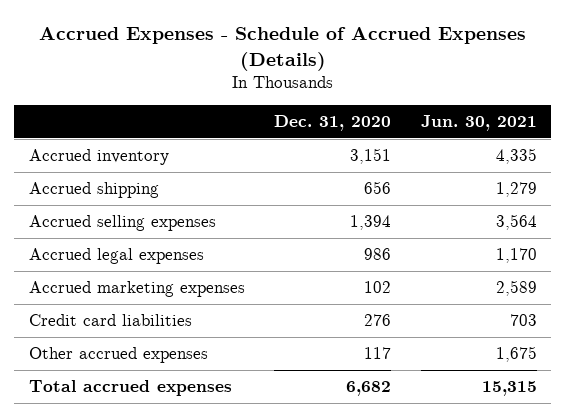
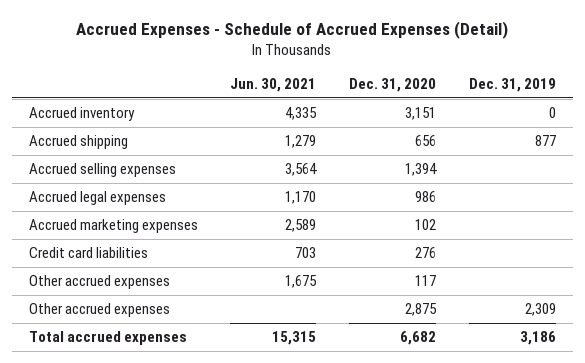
[38,27,526,71] Accrued Expenses - Schedule of Accrued Expenses (Details) -> [76,21,509,40] Accrued Expenses - Schedule of Accrued Expenses (Detail)
none -> [469,78,557,93] Dec. 31, 2019
none -> [28,303,170,318] Other accrued expenses

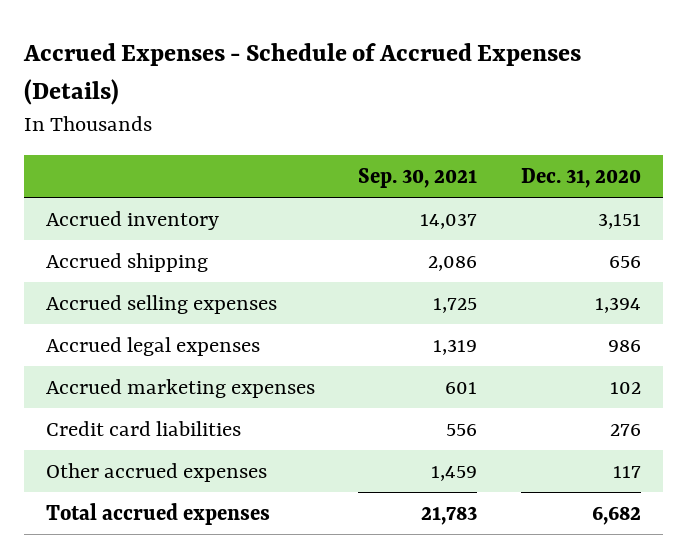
[76,21,509,40] Accrued Expenses - Schedule of Accrued Expenses (Detail) -> [23,43,582,105] Accrued Expenses - Schedule of Accrued Expenses (Details)
[230,78,317,93] Jun. 30, 2021 -> none
[469,78,557,93] Dec. 31, 2019 -> none
none -> [358,168,478,189] Sep. 30, 2021
[28,303,170,318] Other accrued expenses -> none

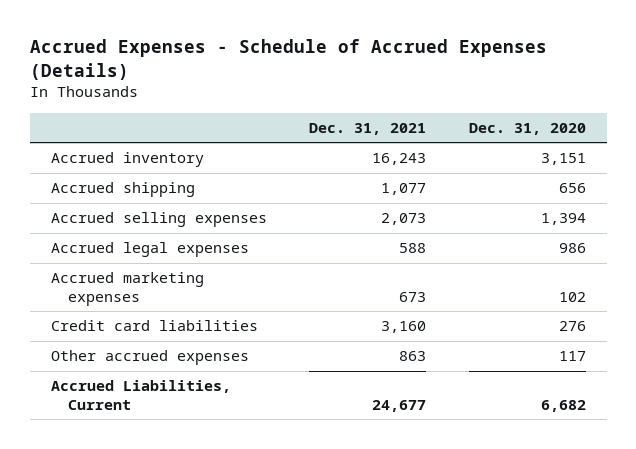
[358,168,478,189] Sep. 30, 2021 -> none
none -> [309,122,427,135] Dec. 31, 2021
[45,502,270,525] Total accrued expenses -> [50,380,231,410] Accrued Liabilities, Current

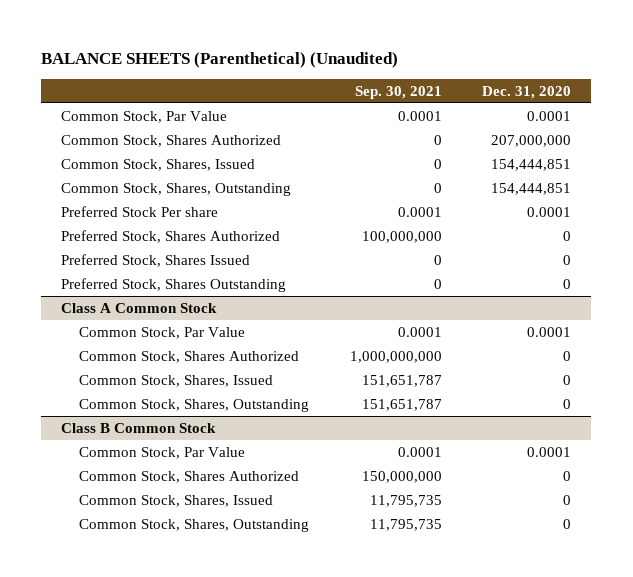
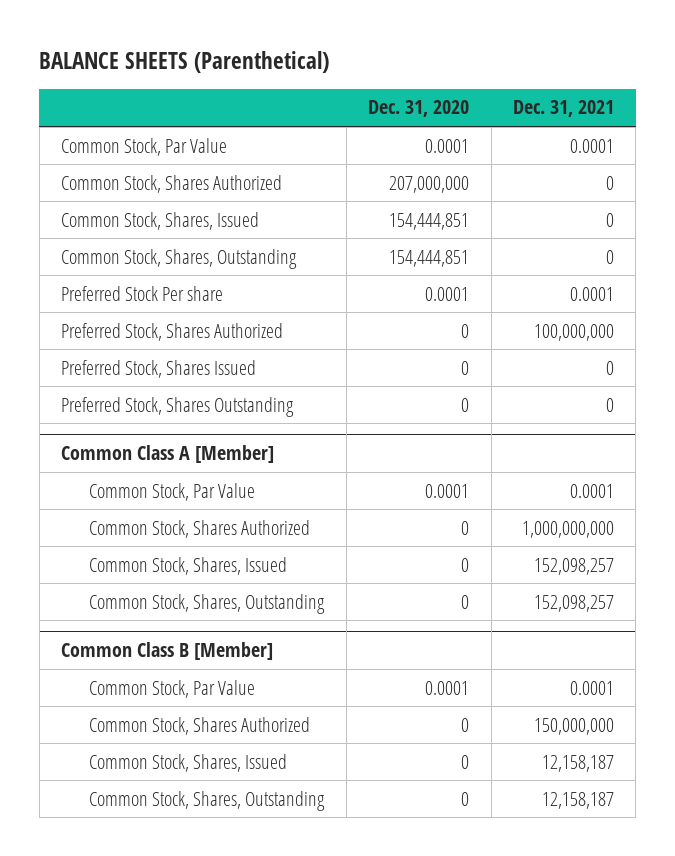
[41,52,399,69] BALANCE SHEETS (Parenthetical) (Unaudited) -> [39,51,330,74] BALANCE SHEETS (Parenthetical)
[354,85,442,99] Sep. 30, 2021 -> none
none -> [513,100,615,118] Dec. 31, 2021
[61,302,218,313] Class A Common Stock -> [60,445,274,464] Common Class A [Member]
[61,422,217,433] Class B Common Stock -> [60,642,273,661] Common Class B [Member]

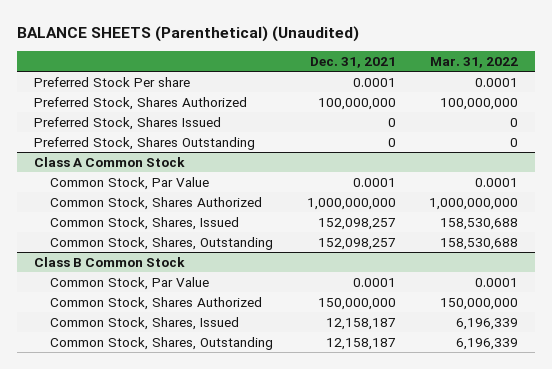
[39,51,330,74] BALANCE SHEETS (Parenthetical) -> [16,25,359,42] BALANCE SHEETS (Parenthetical) (Unaudited)
[368,100,470,118] Dec. 31, 2020 -> none
none -> [430,56,519,68] Mar. 31, 2022
[60,137,227,156] Common Stock, Par Value -> none
[60,174,282,193] Common Stock, Shares Authorized -> none
[60,211,259,230] Common Stock, Shares, Issued -> none
[60,248,297,269] Common Stock, Shares, Outstanding -> none
[60,445,274,464] Common Class A [Member] -> [33,156,185,167] Class A Common Stock
[60,642,273,661] Common Class B [Member] -> [33,256,185,267] Class B Common Stock

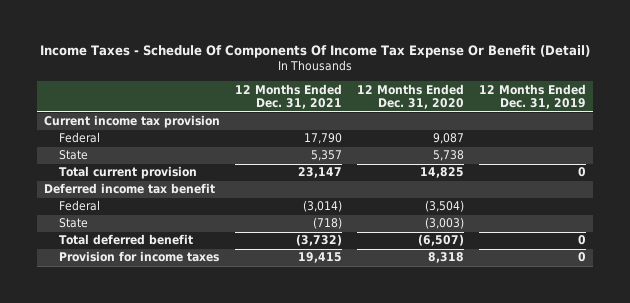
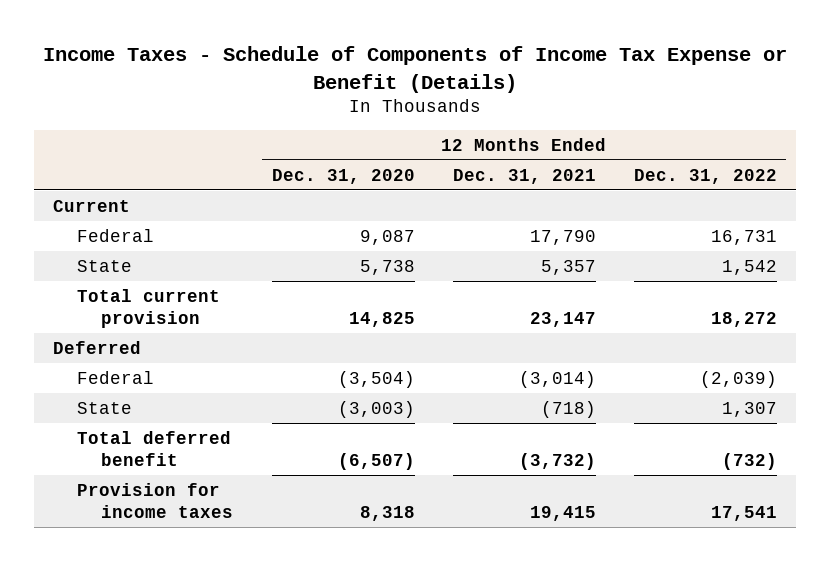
[40,44,591,58] Income Taxes - Schedule Of Components Of Income Tax Expense Or Benefit (Detail) -> [42,46,787,93] Income Taxes - Schedule of Components of Income Tax Expense or Benefit (Details)
[478,83,586,110] 12 Months Ended Dec. 31, 2019 -> none
none -> [633,168,777,184] Dec. 31, 2022
[44,115,221,129] Current income tax provision -> [52,199,130,212] Current
[44,183,216,195] Deferred income tax benefit -> [52,340,141,354] Deferred

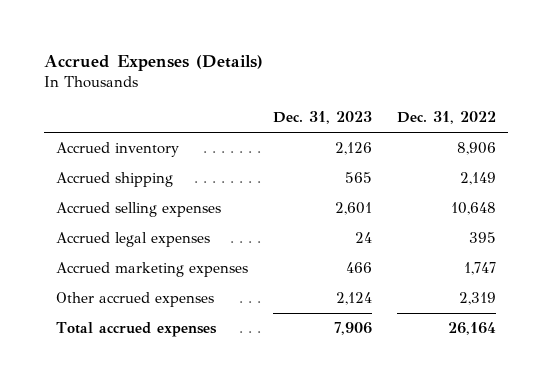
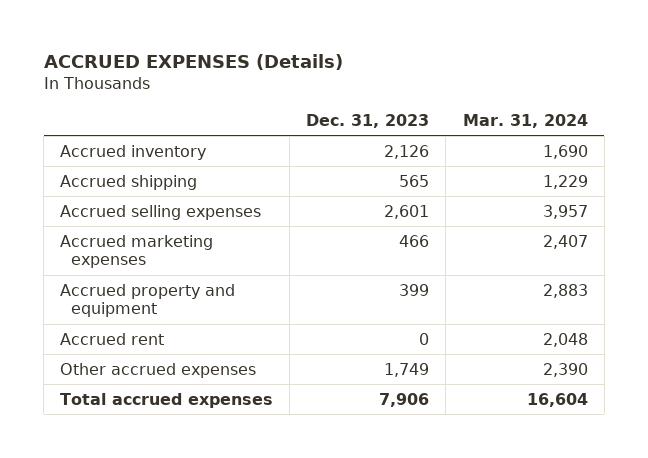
[44,55,264,72] Accrued Expenses (Details) -> [43,54,343,71] ACCRUED EXPENSES (Details)
[396,111,496,125] Dec. 31, 2022 -> none
none -> [462,113,588,128] Mar. 31, 2024
[56,232,211,248] Accrued legal expenses -> none
none -> [60,283,236,318] Accrued property and equipment
none -> [60,332,165,345] Accrued rent
[336,292,373,306] 2,124 -> [384,362,430,377] 1,749

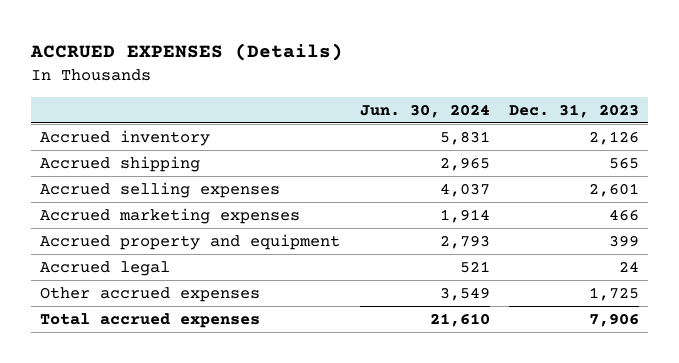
[462,113,588,128] Mar. 31, 2024 -> none
none -> [359,103,490,118] Jun. 30, 2024
[60,332,165,345] Accrued rent -> none
none -> [40,260,171,276] Accrued legal
[384,362,430,377] 1,749 -> [588,286,639,301] 1,725

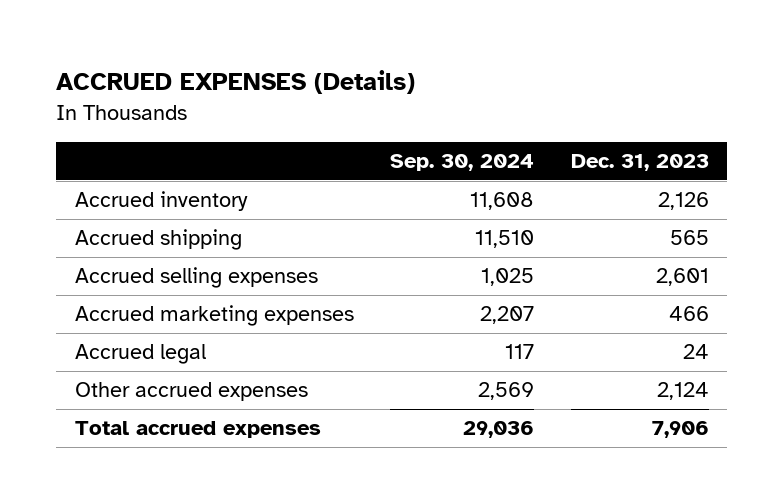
[359,103,490,118] Jun. 30, 2024 -> none
none -> [390,154,535,172] Sep. 30, 2024
[40,233,341,250] Accrued property and equipment -> none
[588,286,639,301] 1,725 -> [656,382,709,401] 2,124

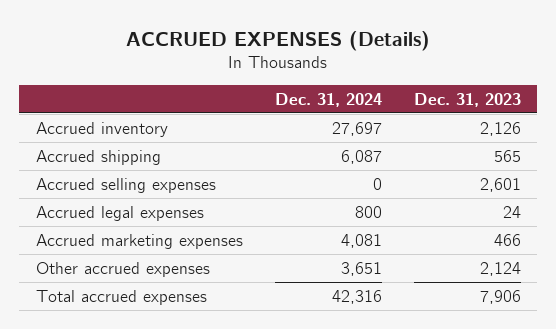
[390,154,535,172] Sep. 30, 2024 -> none
none -> [274,92,382,107] Dec. 31, 2024
none -> [35,205,204,221] Accrued legal expenses
[74,344,206,365] Accrued legal -> none

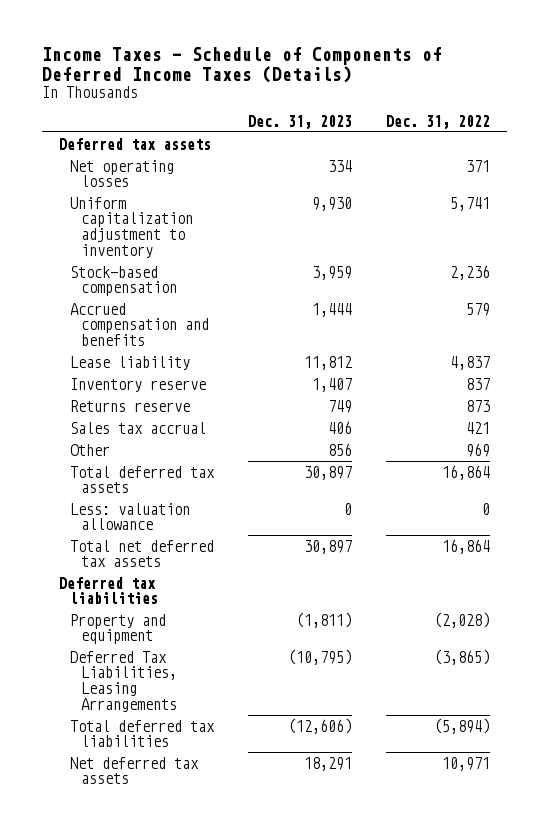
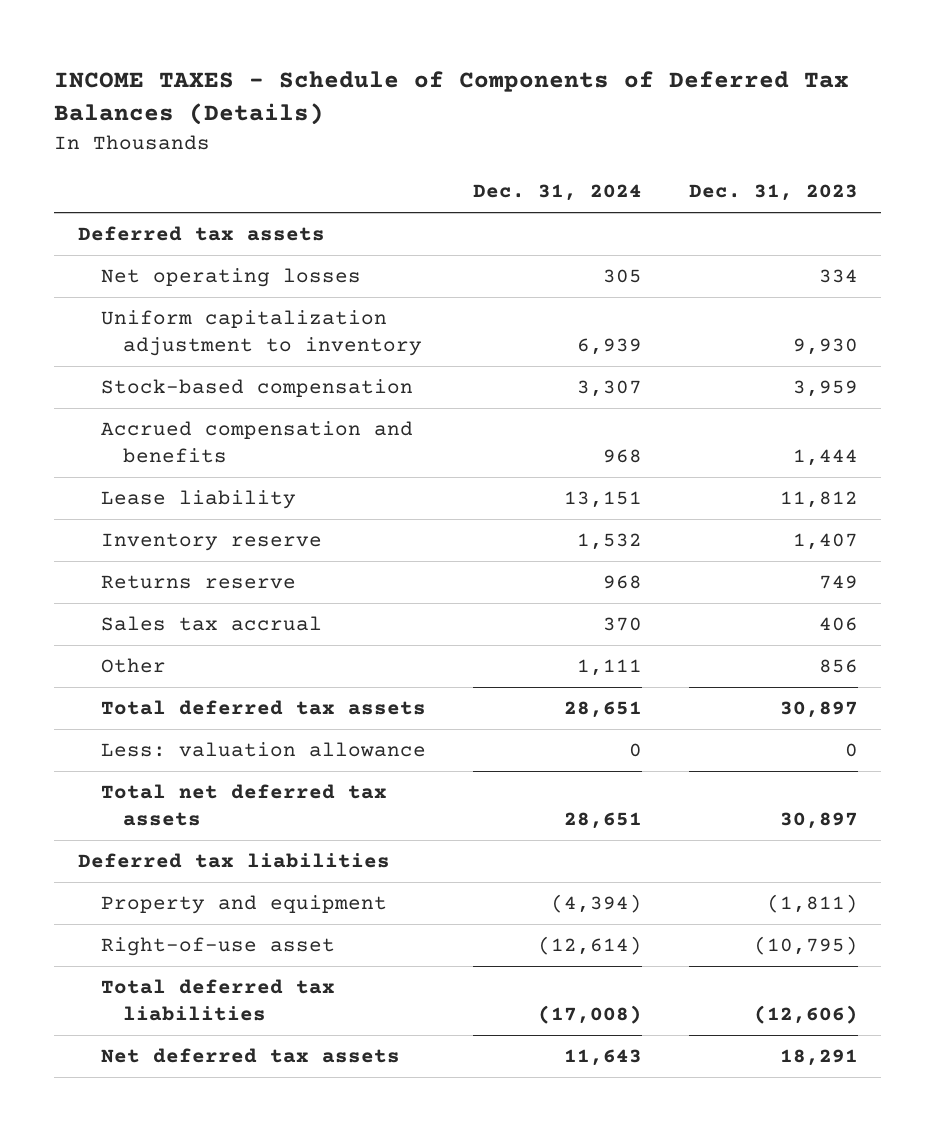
[41,47,442,83] Income Taxes - Schedule of Components of Deferred Income Taxes (Details) -> [54,71,850,125] INCOME TAXES - Schedule of Components of Deferred Tax Balances (Details)
[385,114,490,129] Dec. 31, 2022 -> none
none -> [472,184,642,202] Dec. 31, 2024
[69,650,177,712] Deferred Tax Liabilities, Leasing Arrangements -> [100,937,335,957] Right-of-use asset

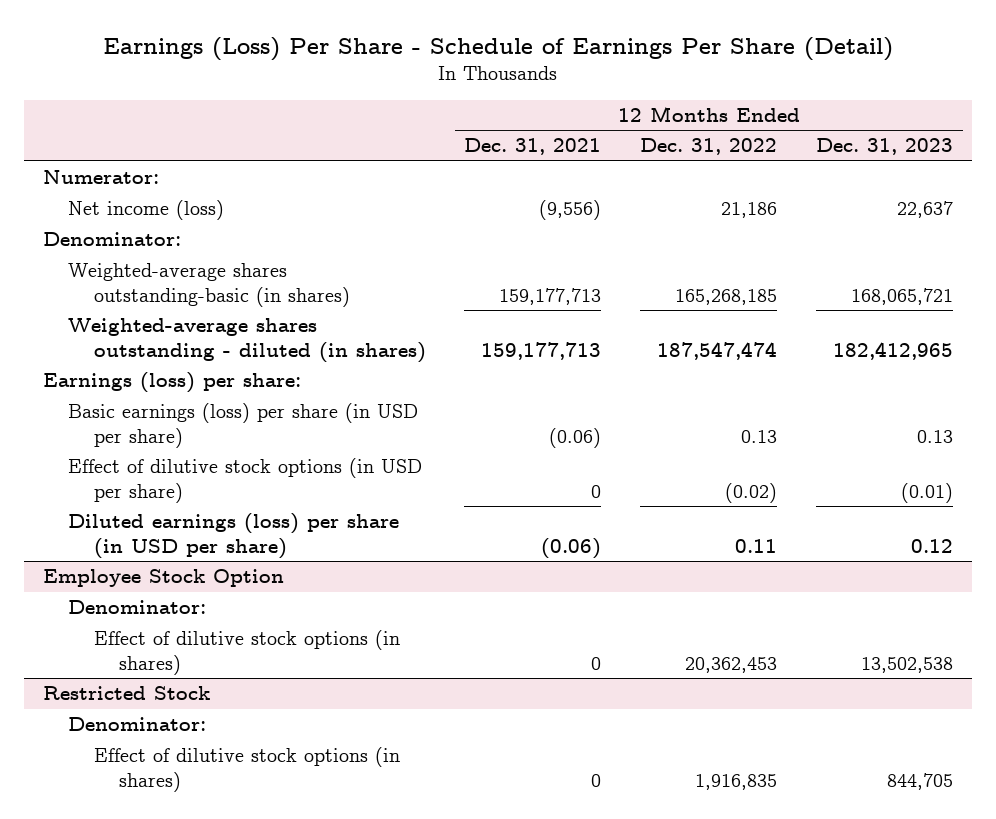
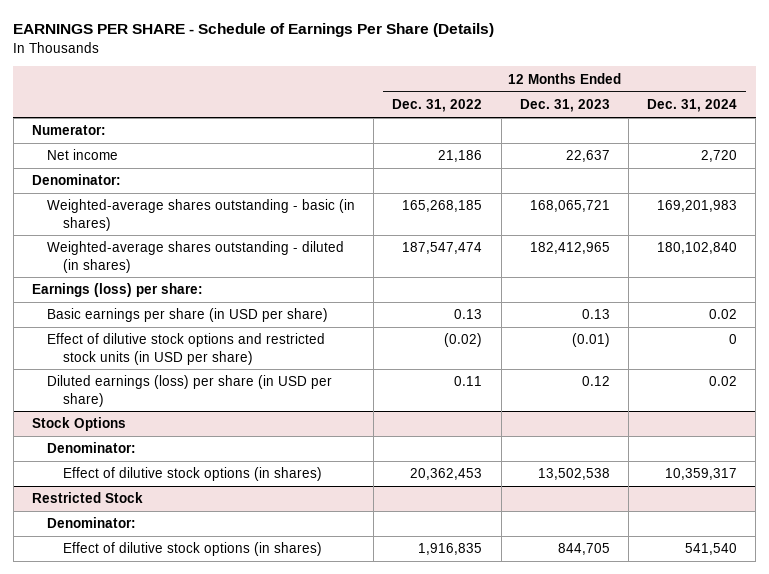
[103,36,894,61] Earnings (Loss) Per Share - Schedule of Earnings Per Share (Detail) -> [13,23,495,38] EARNINGS PER SHARE - Schedule of Earnings Per Share (Details)
[464,138,602,156] Dec. 31, 2021 -> none
none -> [647,99,738,113] Dec. 31, 2024
[68,199,225,220] Net income (loss) -> [47,149,119,161] Net income
[68,262,350,307] Weighted-average shares outstanding-basic (in shares) -> [47,199,356,231] Weighted-average shares outstanding - basic (in shares)
[68,402,419,448] Basic earnings (loss) per share (in USD per share) -> [47,308,329,323] Basic earnings per share (in USD per share)
[68,457,423,503] Effect of dilutive stock options (in USD per share) -> [47,333,326,365] Effect of dilutive stock options and restricted stock units (in USD per share)
[43,568,285,587] Employee Stock Option -> [31,417,126,432] Stock Options

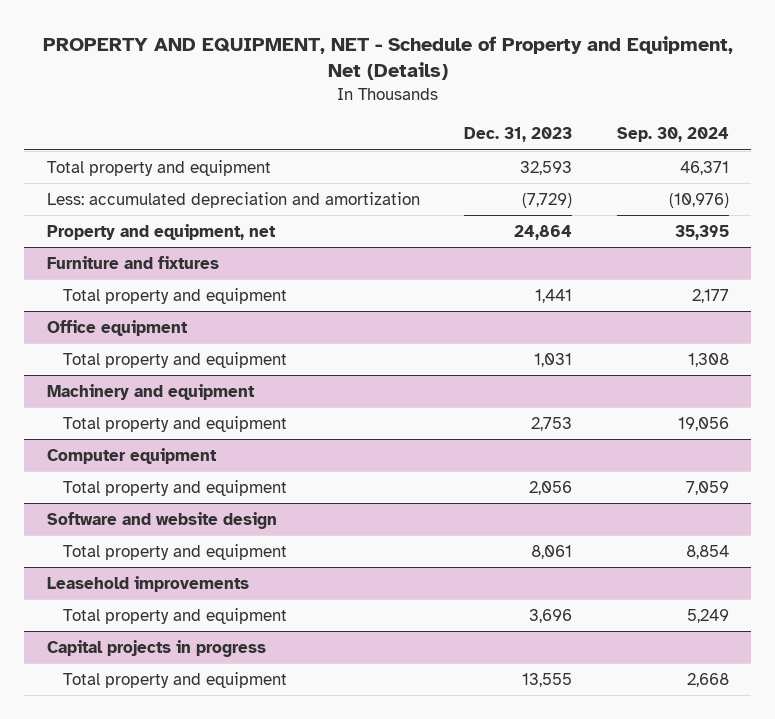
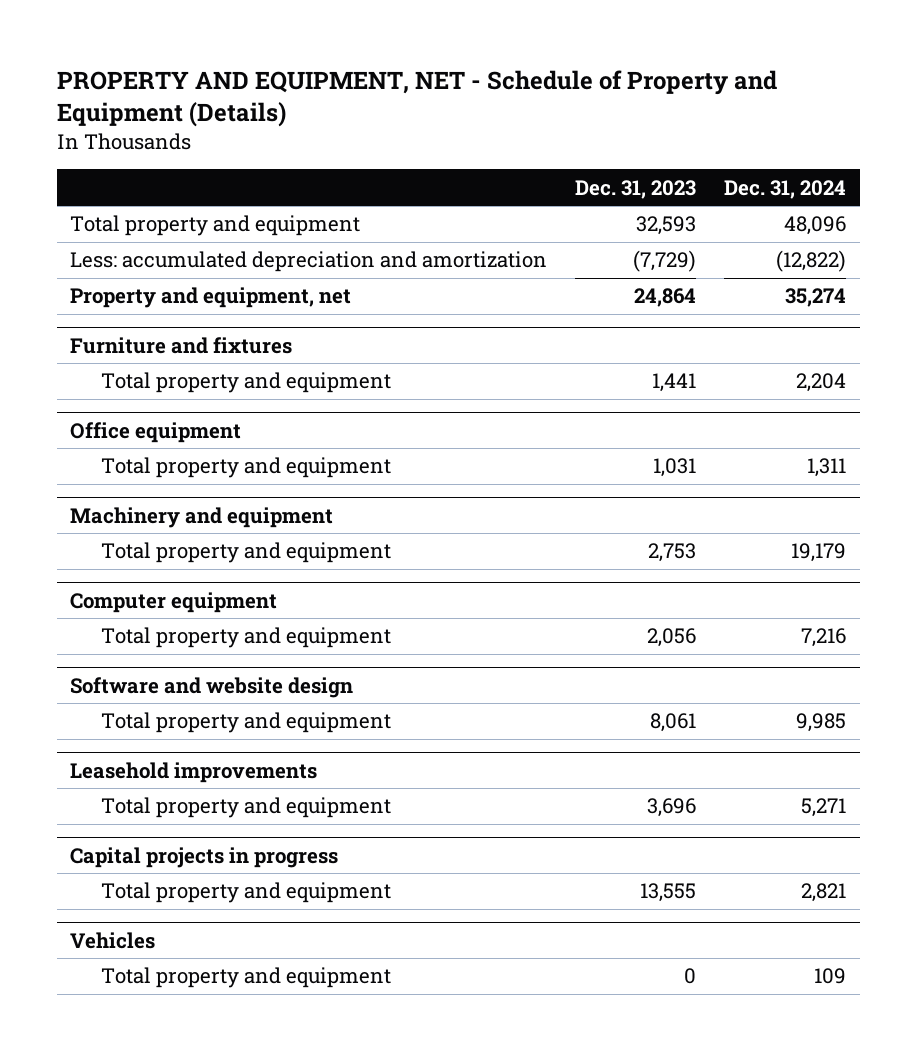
[42,35,733,81] PROPERTY AND EQUIPMENT, NET - Schedule of Property and Equipment, Net (Details) -> [56,69,777,127] PROPERTY AND EQUIPMENT, NET - Schedule of Property and Equipment (Details)
[616,127,729,143] Sep. 30, 2024 -> none
none -> [723,179,846,199] Dec. 31, 2024
none -> [70,931,156,949] Vehicles
none -> [101,967,392,989] Total property and equipment

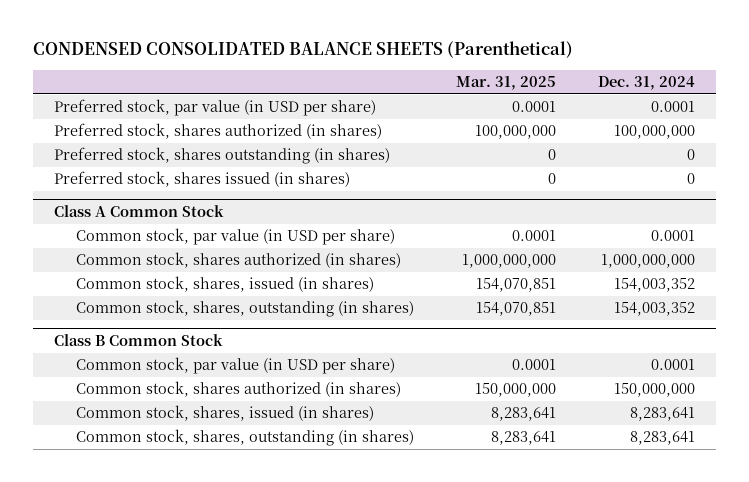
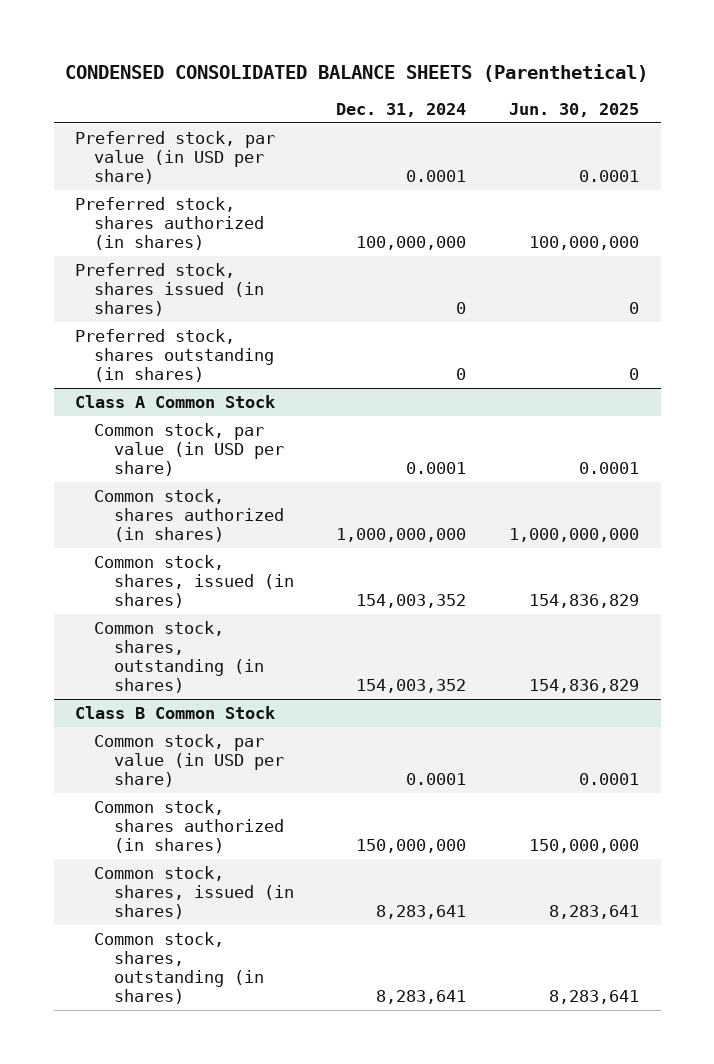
[455,76,556,91] Mar. 31, 2025 -> none
none -> [509,103,640,118] Jun. 30, 2025
[54,147,391,165] Preferred stock, shares outstanding (in shares) -> [75,328,275,382] Preferred stock, shares outstanding (in shares)

